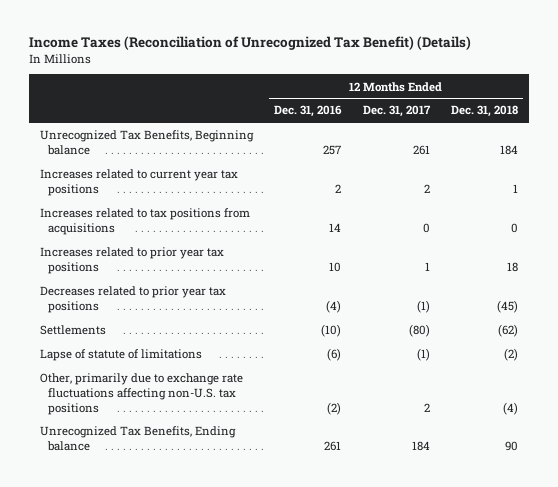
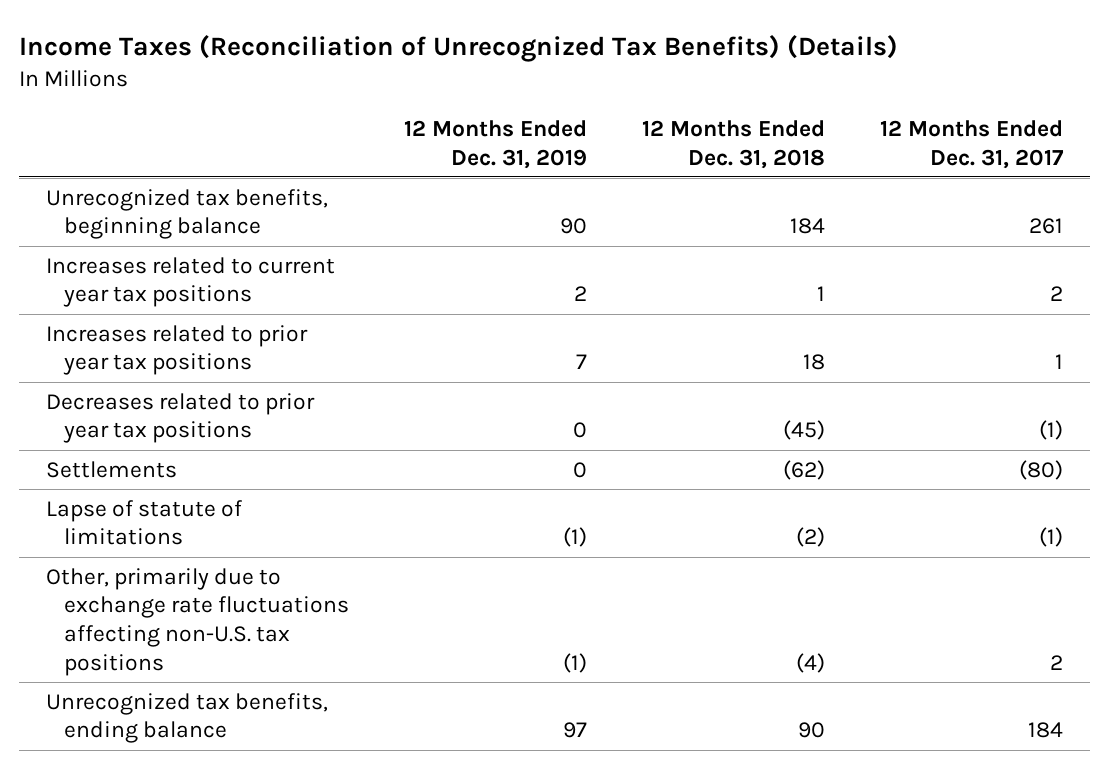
[29,36,472,51] Income Taxes (Reconciliation of Unrecognized Tax Benefit) (Details) -> [18,34,898,62] Income Taxes (Reconciliation of Unrecognized Tax Benefits) (Details)
[274,105,343,118] Dec. 31, 2016 -> none
none -> [404,119,588,169] 12 Months Ended Dec. 31, 2019
[40,130,255,155] Unrecognized Tax Benefits, Beginning balance -> [46,188,329,240] Unrecognized tax benefits, beginning balance
[40,208,251,235] Increases related to tax positions from acquisitions -> none
[40,426,237,451] Unrecognized Tax Benefits, Ending balance -> [46,692,329,744] Unrecognized tax benefits, ending balance

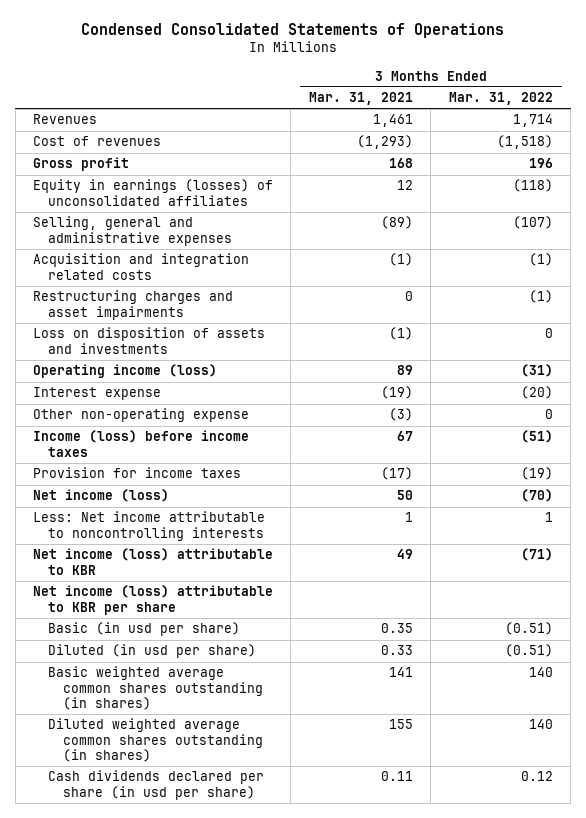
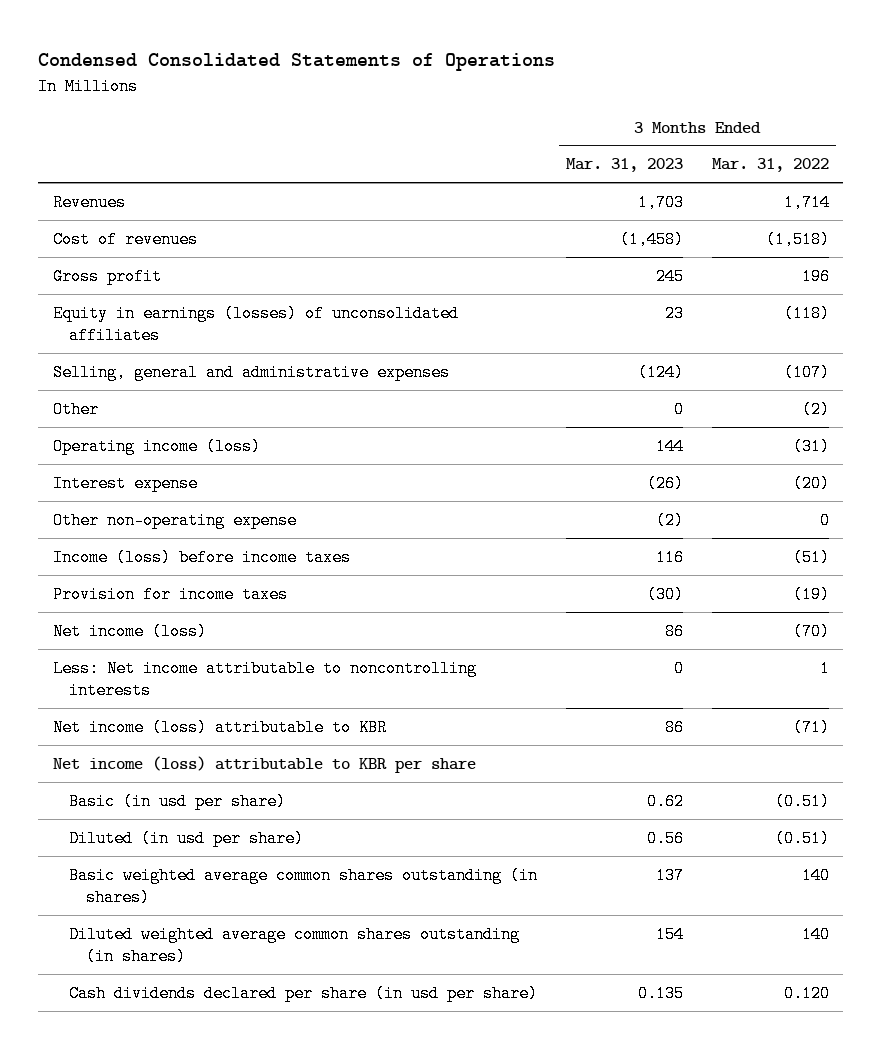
[308,92,413,106] Mar. 31, 2021 -> none
none -> [565,158,683,173] Mar. 31, 2023
[33,253,250,280] Acquisition and integration related costs -> none
[33,290,234,320] Restructuring charges and asset impairments -> none
[33,327,266,354] Loss on disposition of assets and investments -> none
none -> [52,400,99,418] Other
[520,771,553,782] 0.12 -> [783,984,830,1002] 0.120

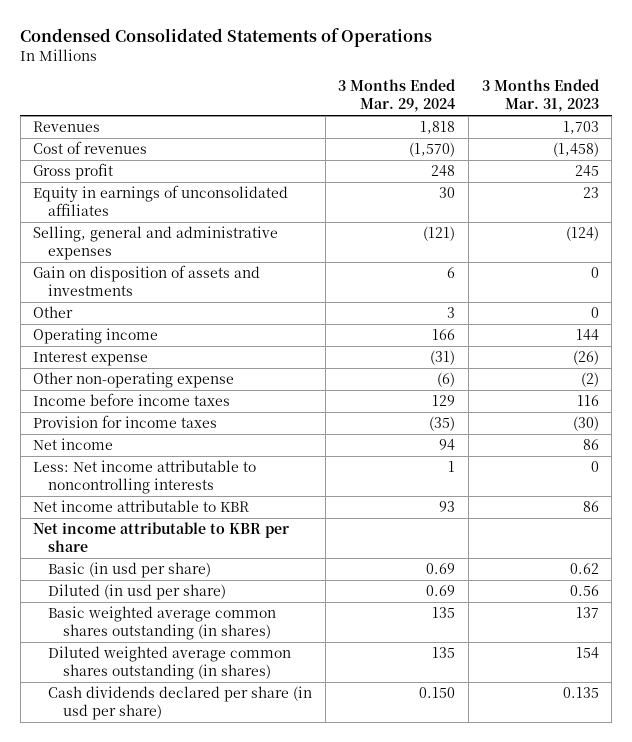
[711,158,829,173] Mar. 31, 2022 -> none
none -> [338,79,456,113] 3 Months Ended Mar. 29, 2024
[52,304,459,345] Equity in earnings (losses) of unconsolidated affiliates -> [33,185,289,217] Equity in earnings of unconsolidated affiliates
none -> [33,265,261,297] Gain on disposition of assets and investments
[52,437,261,455] Operating income (loss) -> [33,328,159,345] Operating income
[52,548,351,566] Income (loss) before income taxes -> [33,393,231,407] Income before income taxes
[52,622,207,640] Net income (loss) -> [33,438,114,451] Net income
[52,718,387,736] Net income (loss) attributable to KBR -> [33,500,250,513] Net income attributable to KBR
[52,755,476,773] Net income (loss) attributable to KBR per share -> [33,522,290,553] Net income attributable to KBR per share

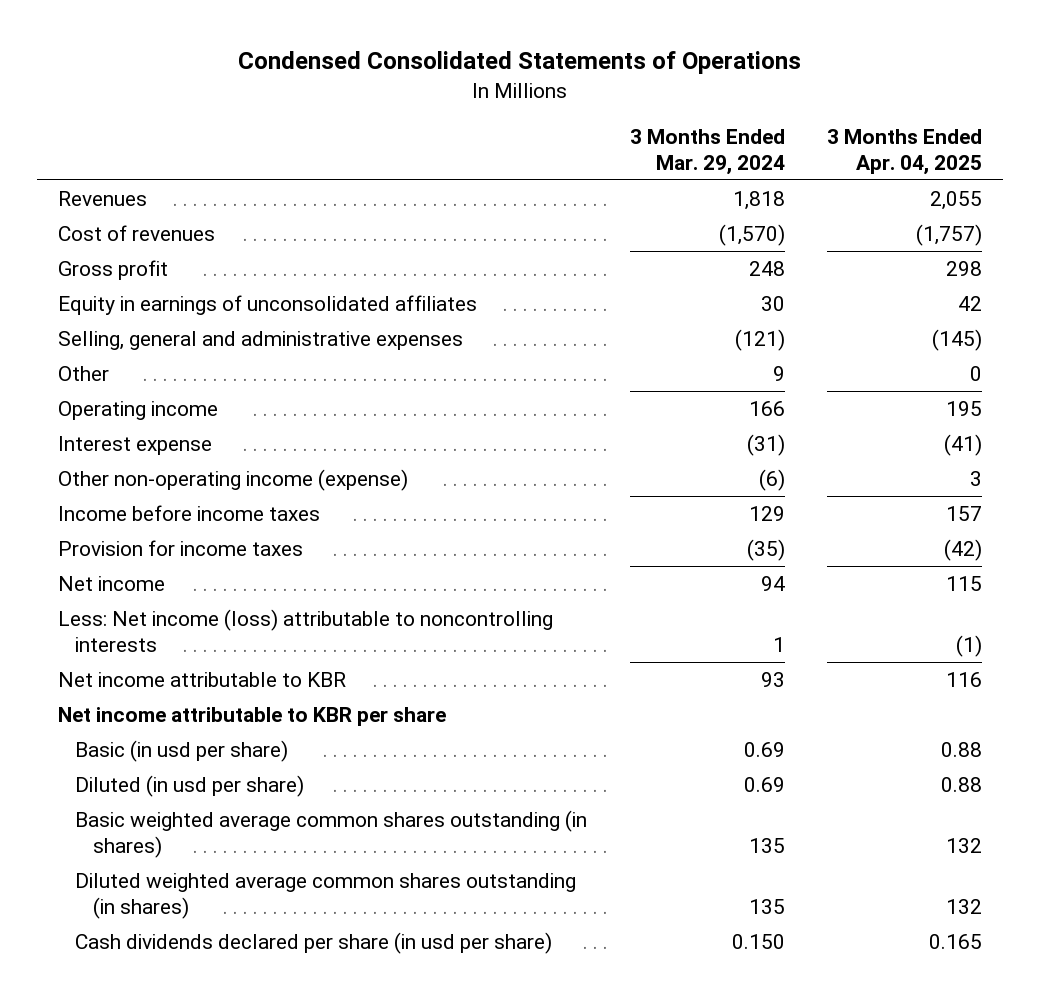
[481,79,599,113] 3 Months Ended Mar. 31, 2023 -> none
none -> [826,128,982,175] 3 Months Ended Apr. 04, 2025
[33,265,261,297] Gain on disposition of assets and investments -> none
[447,307,456,319] 3 -> [772,365,785,381] 9
[33,372,235,389] Other non-operating expense -> [57,468,408,491] Other non-operating income (expense)
[33,460,257,495] Less: Net income attributable to noncontrolling interests -> [57,608,553,653] Less: Net income (loss) attributable to noncontrolling interests

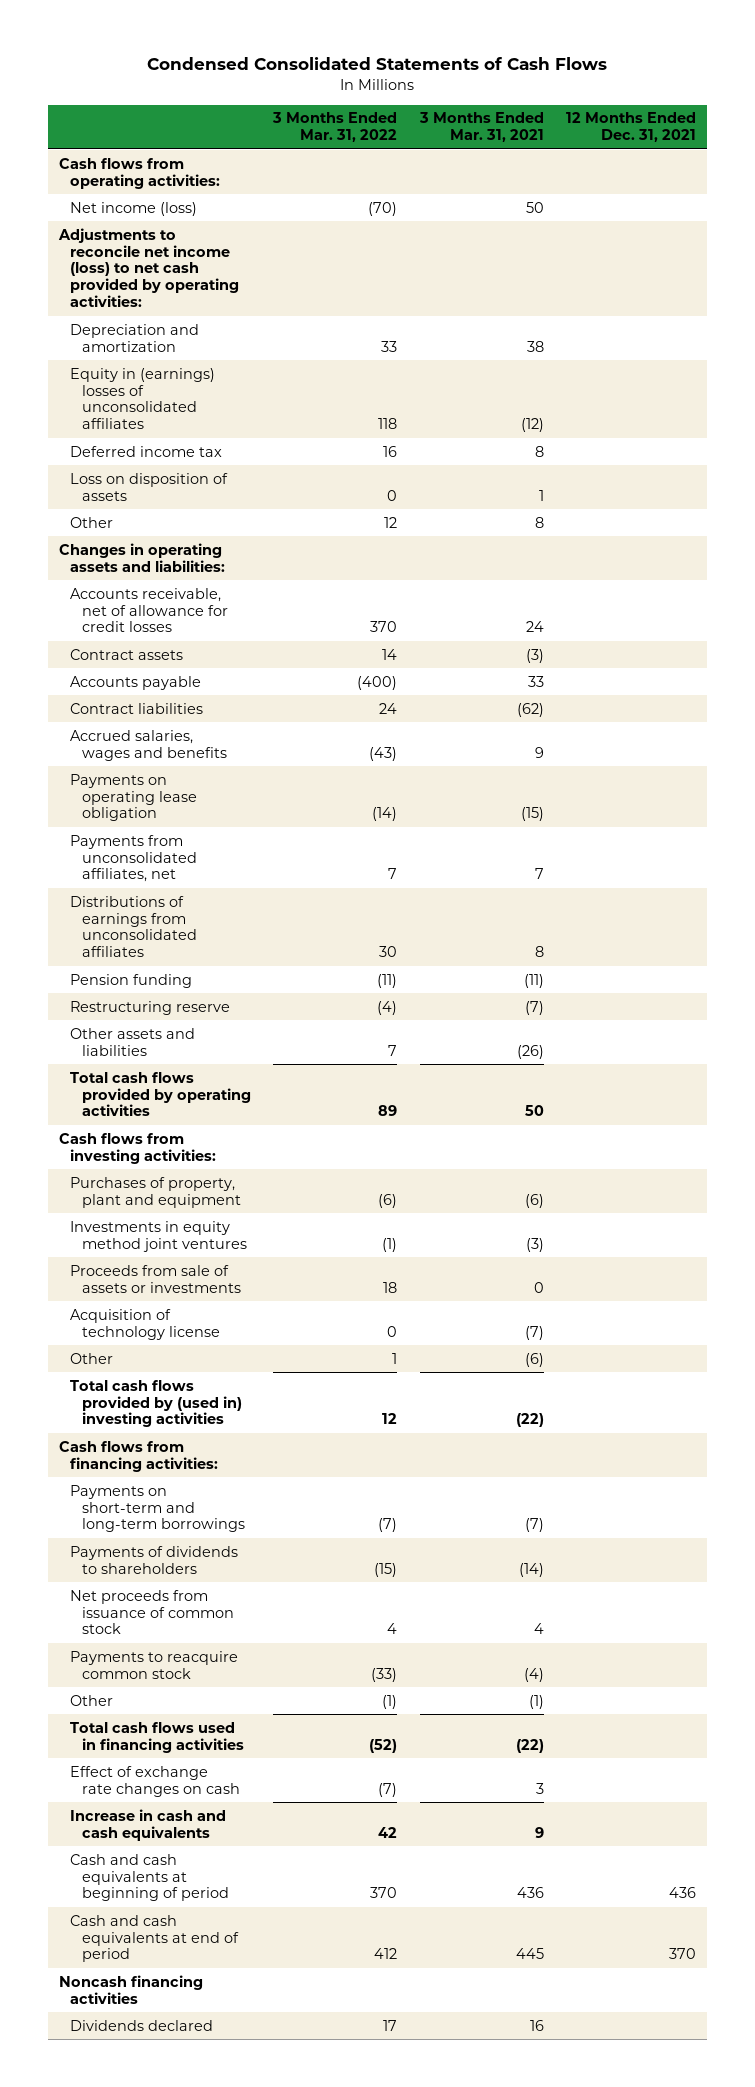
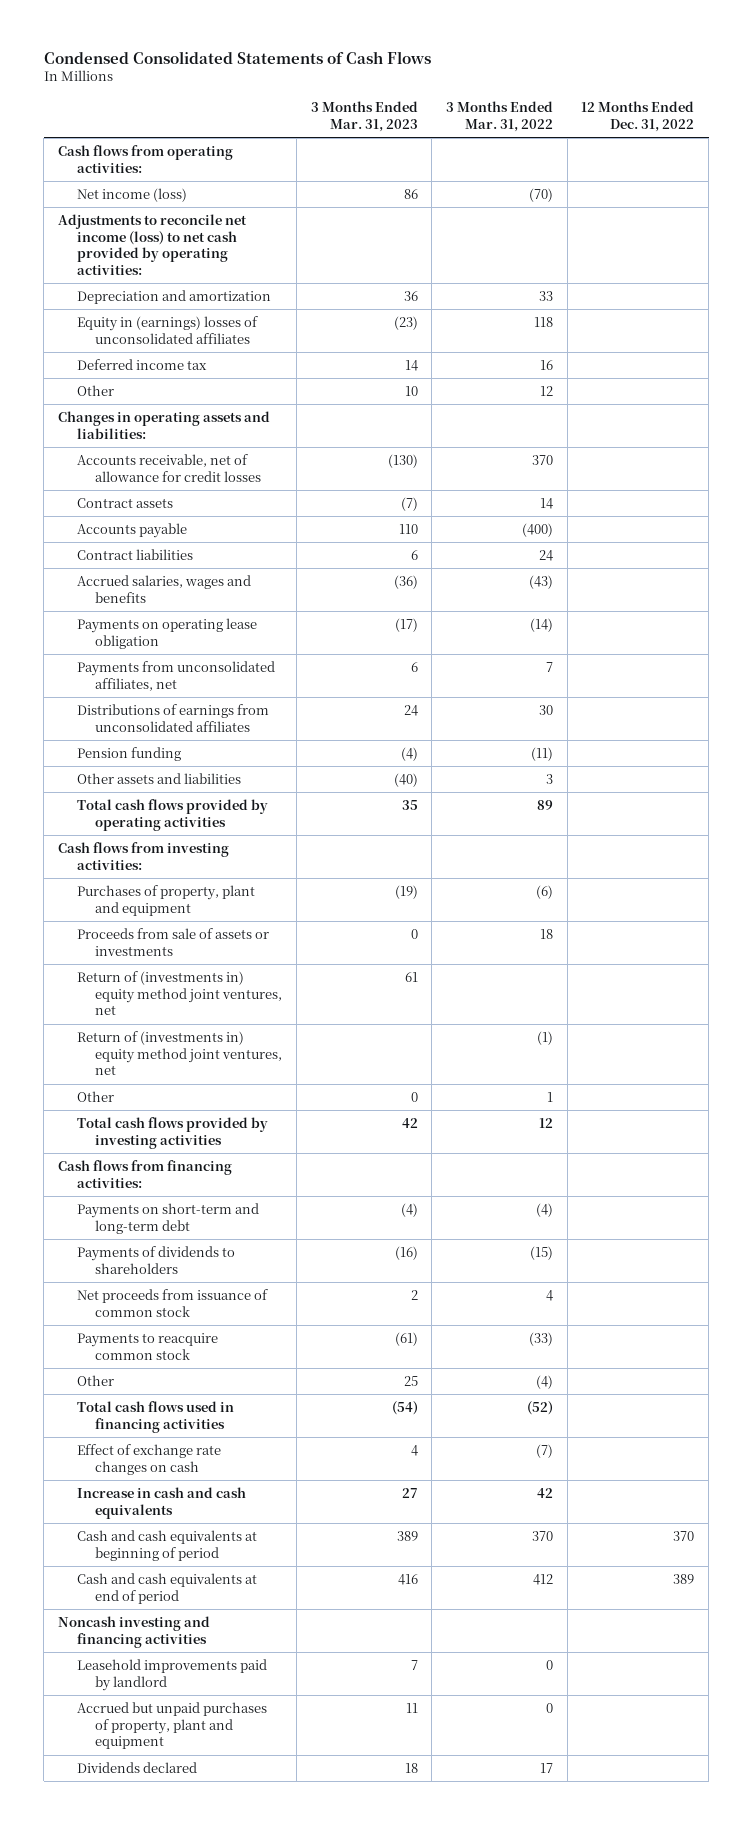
[418,112,544,143] 3 Months Ended Mar. 31, 2021 -> none
[566,112,697,143] 12 Months Ended Dec. 31, 2021 -> none
none -> [310,101,418,132] 3 Months Ended Mar. 31, 2023
none -> [581,101,695,132] 12 Months Ended Dec. 31, 2022
[70,472,229,501] Loss on disposition of assets -> none
[70,1000,231,1015] Restructuring reserve -> none
[388,1044,398,1056] 7 -> [546,773,554,784] 3
[70,1220,247,1252] Investments in equity method joint ventures -> none
[70,1308,220,1340] Acquisition of technology license -> none
none -> [76,970,283,1016] Return of (investments in) equity method joint ventures, net
none -> [76,1030,283,1076] Return of (investments in) equity method joint ventures, net
[70,1379,242,1428] Total cash flows provided by (used in) investing activities -> [76,1116,268,1149] Total cash flows provided by investing activities
[70,1484,245,1533] Payments on short-term and long-term borrowings -> [76,1202,259,1234] Payments on short-term and long-term debt
[378,1518,398,1533] (7) -> [536,1202,554,1217] (4)
[382,1694,398,1709] (1) -> [536,1374,554,1389] (4)
[58,1974,203,2004] Noncash financing activities -> [57,1615,210,1648] Noncash investing and financing activities
none -> [76,1658,267,1691] Leasehold improvements paid by landlord
none -> [76,1701,267,1750] Accrued but unpaid purchases of property, plant and equipment

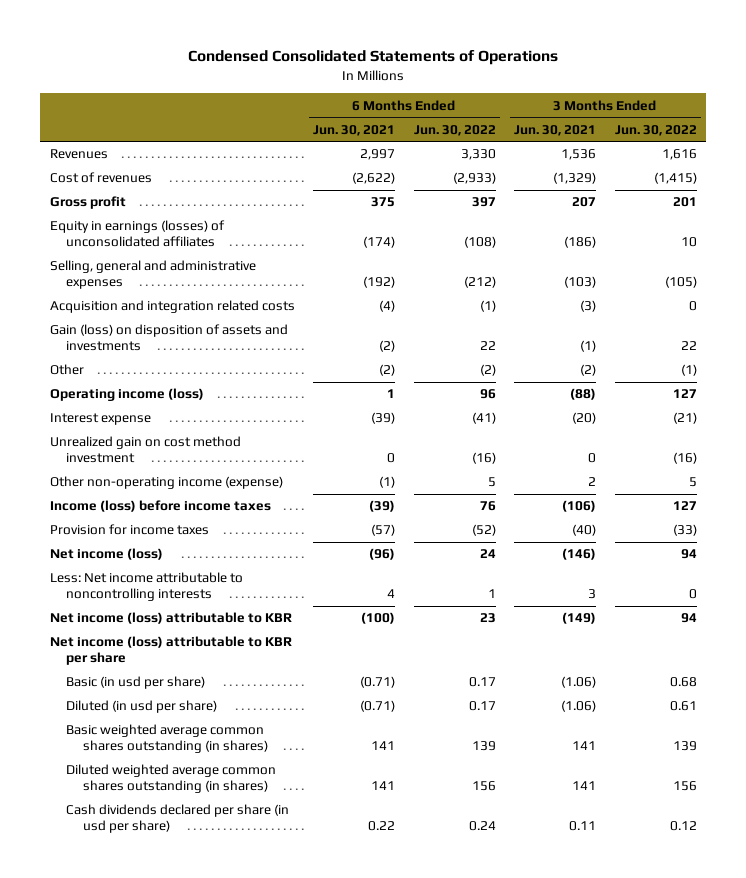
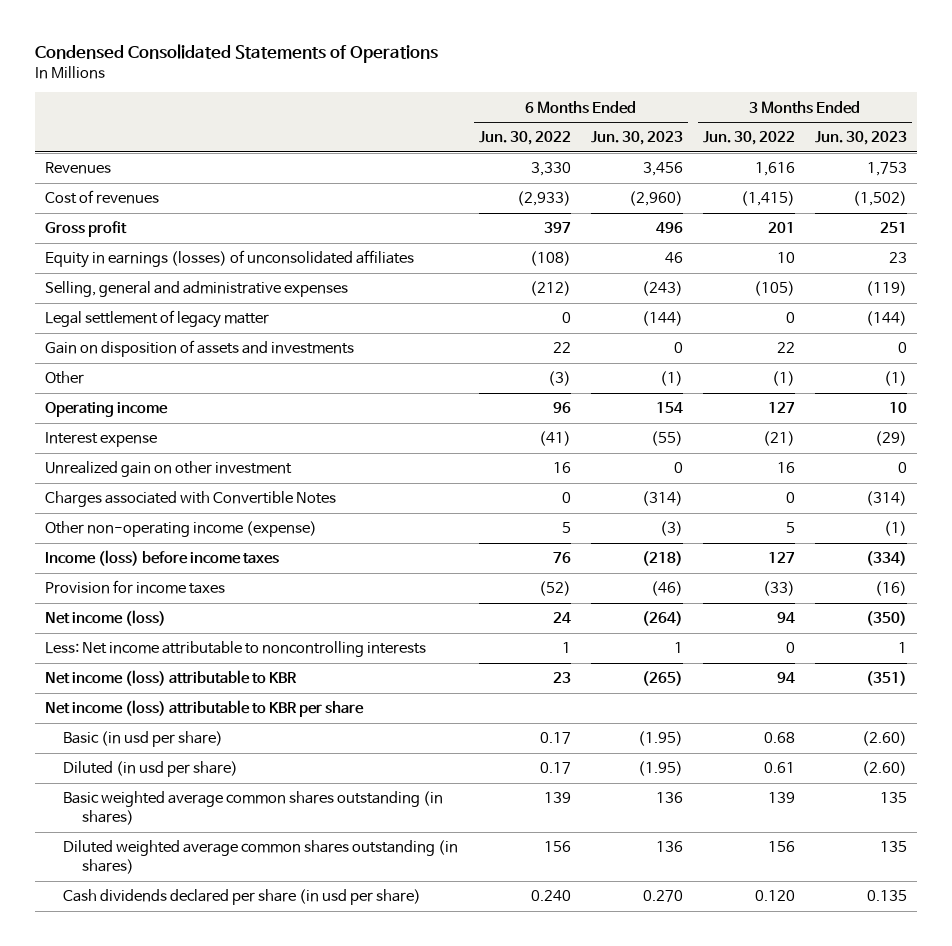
[313,124,396,136] Jun. 30, 2021 -> none
[514,124,597,136] Jun. 30, 2021 -> none
none -> [590,131,683,146] Jun. 30, 2023
none -> [815,131,908,146] Jun. 30, 2023
[49,300,295,314] Acquisition and integration related costs -> none
none -> [44,310,269,329] Legal settlement of legacy matter
[49,324,288,352] Gain (loss) on disposition of assets and investments -> [44,340,354,358] Gain on disposition of assets and investments
[479,364,496,377] (2) -> [547,371,571,387] (3)
[49,388,204,402] Operating income (loss) -> [44,402,168,418] Operating income
[49,436,241,464] Unrealized gain on cost method investment -> [44,461,292,478] Unrealized gain on other investment
[471,452,496,465] (16) -> [552,462,571,474] 16
[672,452,697,465] (16) -> [777,462,796,474] 16
none -> [44,491,336,508] Charges associated with Convertible Notes
[468,821,496,832] 0.24 -> [530,890,571,902] 0.240
[669,821,697,832] 0.12 -> [755,890,796,902] 0.120

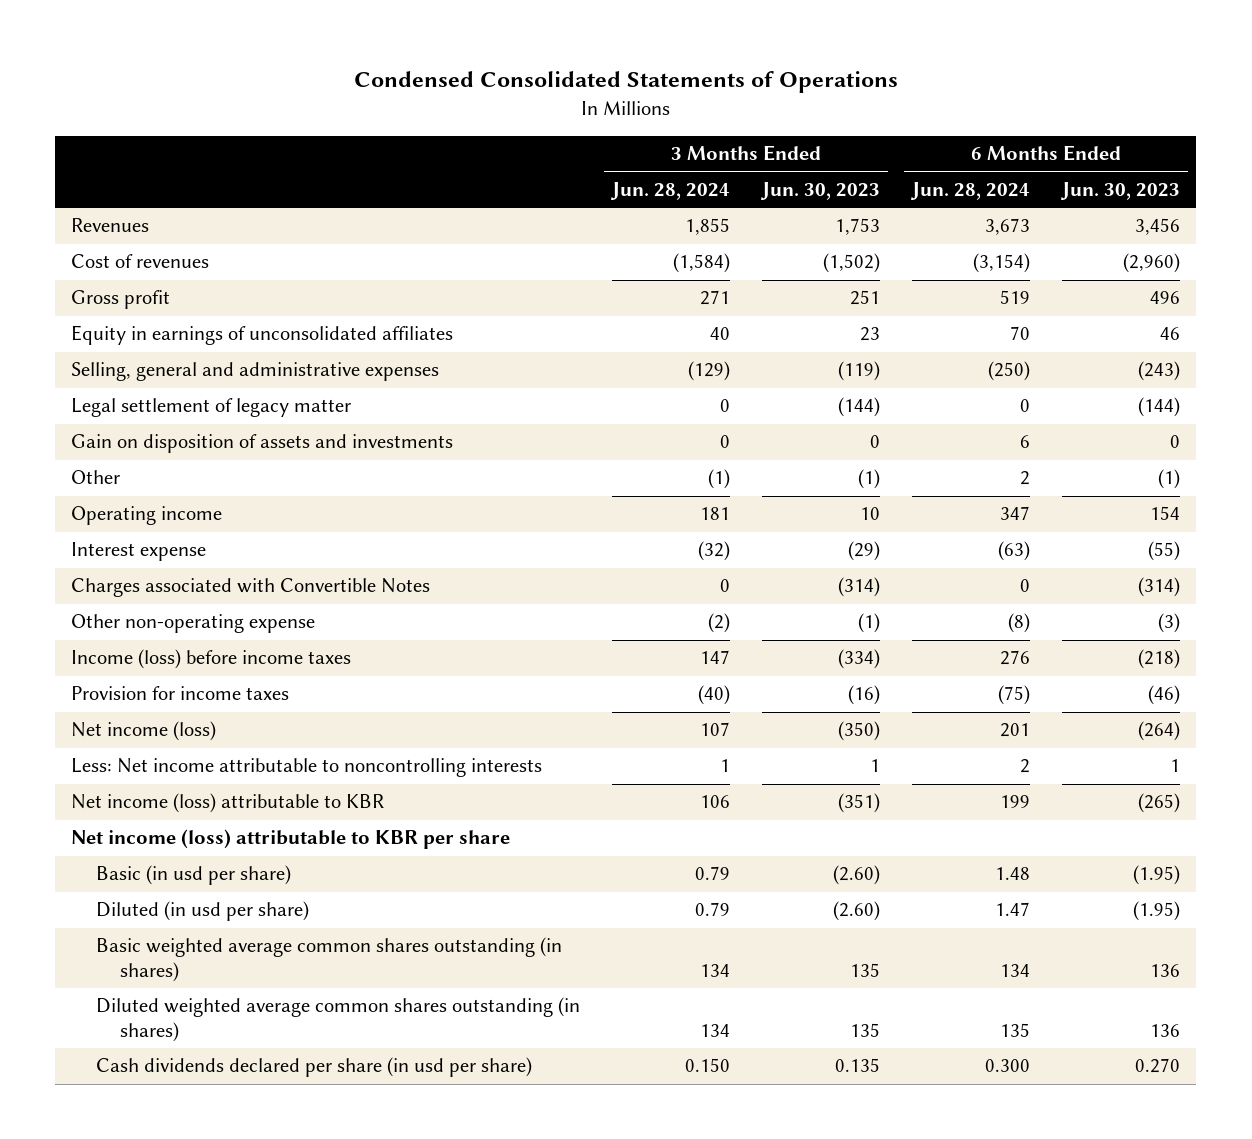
[478,131,571,146] Jun. 30, 2022 -> none
[703,131,796,146] Jun. 30, 2022 -> none
none -> [609,181,730,200] Jun. 28, 2024
none -> [910,181,1031,200] Jun. 28, 2024
[44,250,414,269] Equity in earnings (losses) of unconsolidated affiliates -> [71,325,454,346] Equity in earnings of unconsolidated affiliates
[44,461,292,478] Unrealized gain on other investment -> none
[44,521,317,538] Other non-operating income (expense) -> [71,614,316,634] Other non-operating expense

